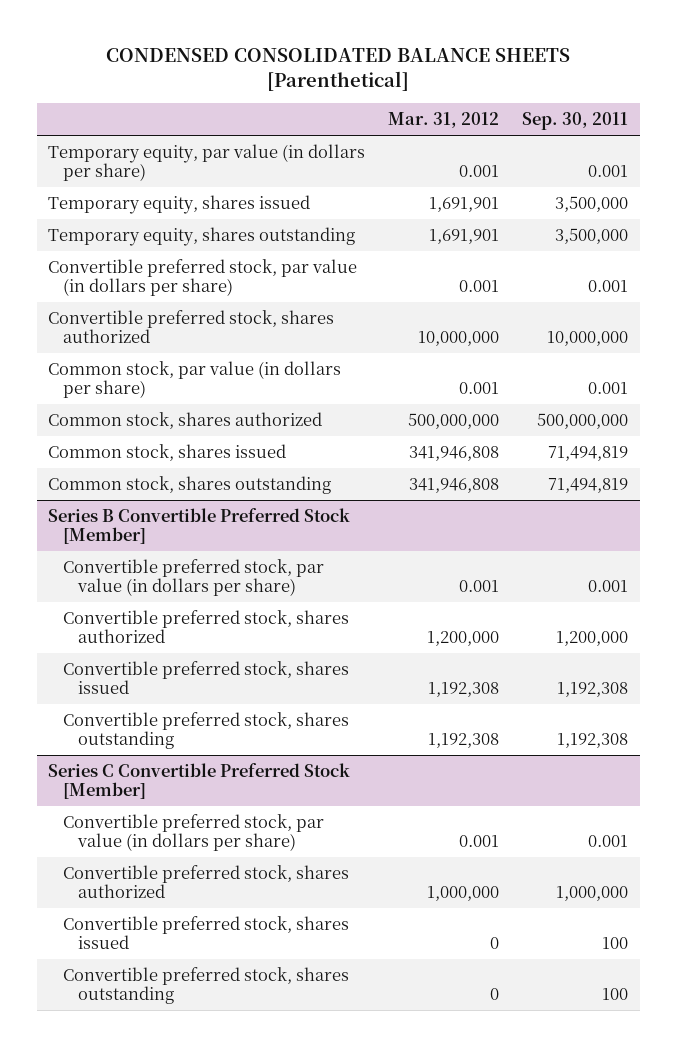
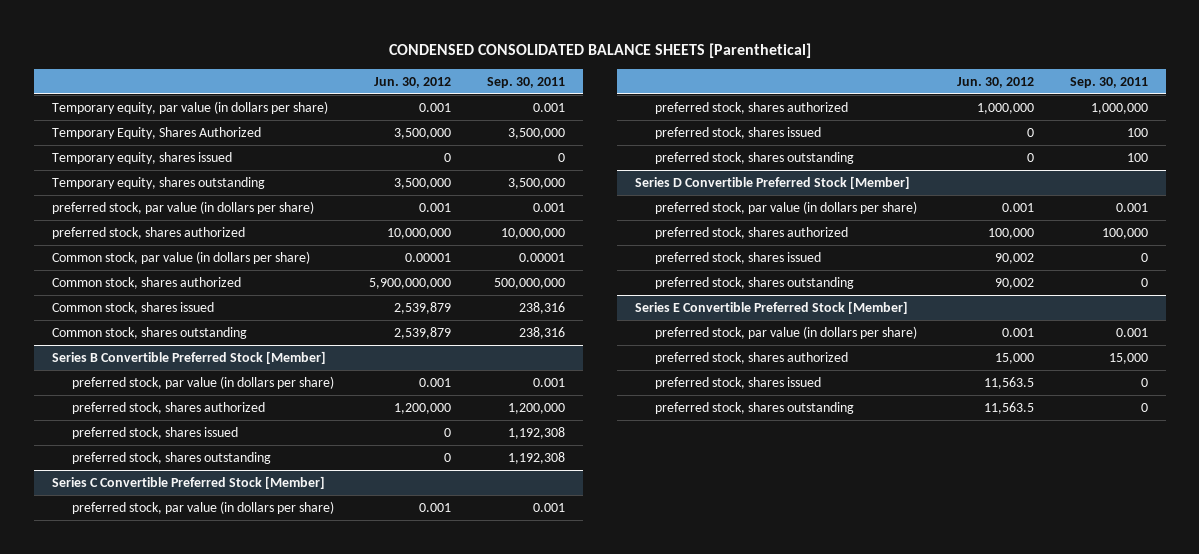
[388,112,500,129] Mar. 31, 2012 -> none
none -> [374,76,452,88] Jun. 30, 2012
none -> [51,126,261,139] Temporary Equity, Shares Authorized
[555,195,629,212] 3,500,000 -> [557,152,565,162] 0
[48,258,358,297] Convertible preferred stock, par value (in dollars per share) -> [51,200,314,214] preferred stock, par value (in dollars per share)
[48,309,335,344] Convertible preferred stock, shares authorized -> [51,226,245,239] preferred stock, shares authorized
[588,382,629,395] 0.001 -> [518,252,565,262] 0.00001
[548,445,629,461] 71,494,819 -> [518,301,565,314] 238,316
[548,477,629,493] 71,494,819 -> [518,326,565,339] 238,316
[62,558,324,597] Convertible preferred stock, par value (in dollars per share) -> [71,375,334,389] preferred stock, par value (in dollars per share)
[62,609,349,644] Convertible preferred stock, shares authorized -> [71,401,265,414] preferred stock, shares authorized
[62,660,349,695] Convertible preferred stock, shares issued -> [71,426,238,439] preferred stock, shares issued
[62,711,349,750] Convertible preferred stock, shares outstanding -> [71,451,271,464] preferred stock, shares outstanding
[62,813,324,852] Convertible preferred stock, par value (in dollars per share) -> [71,500,334,514] preferred stock, par value (in dollars per share)
[62,864,349,899] Convertible preferred stock, shares authorized -> [654,101,848,114] preferred stock, shares authorized
[62,915,349,950] Convertible preferred stock, shares issued -> [654,126,821,139] preferred stock, shares issued
[62,966,349,1005] Convertible preferred stock, shares outstanding -> [654,151,854,164] preferred stock, shares outstanding
none -> [634,175,910,189] Series D Convertible Preferred Stock [Member]
none -> [654,200,917,214] preferred stock, par value (in dollars per share)
none -> [654,226,848,239] preferred stock, shares authorized
none -> [654,251,821,264] preferred stock, shares issued
none -> [654,276,854,289] preferred stock, shares outstanding
none -> [634,300,908,314] Series E Convertible Preferred Stock [Member]
none -> [654,325,917,339] preferred stock, par value (in dollars per share)
none -> [654,351,848,364] preferred stock, shares authorized
none -> [654,376,821,389] preferred stock, shares issued
none -> [654,401,854,414] preferred stock, shares outstanding

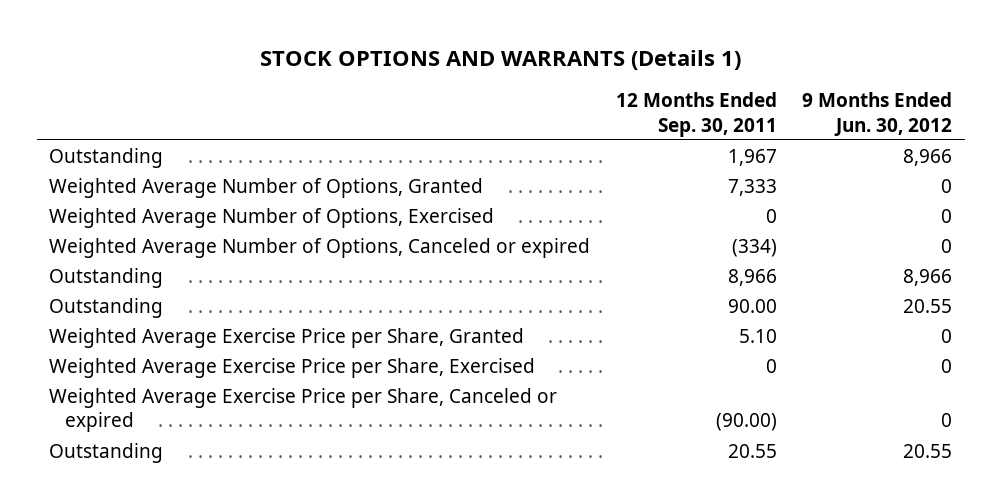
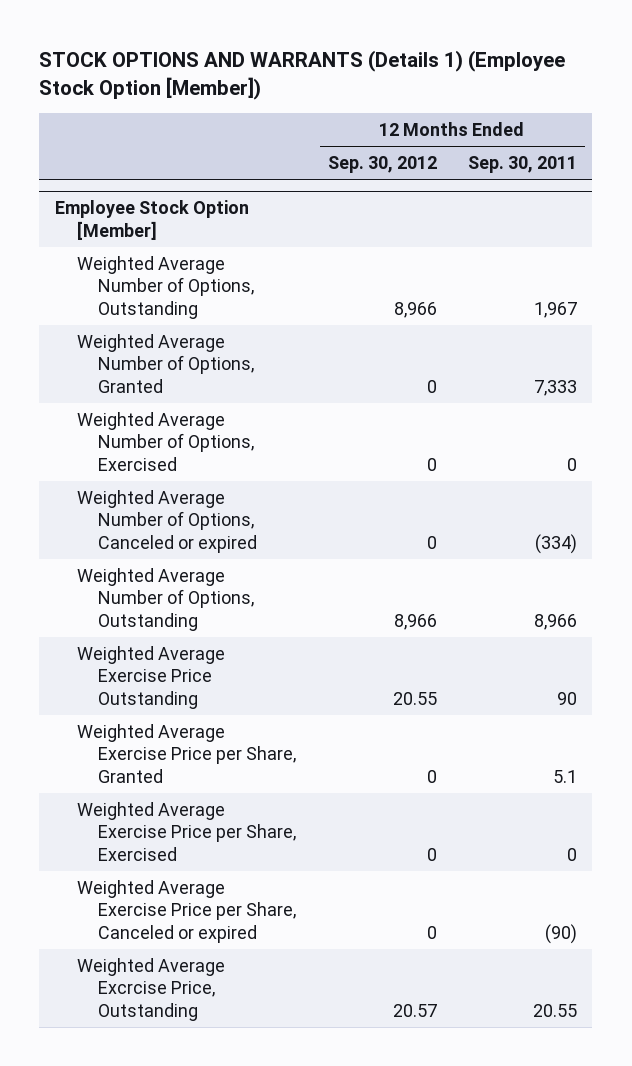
[259,50,741,71] STOCK OPTIONS AND WARRANTS (Details 1) -> [39,49,566,100] STOCK OPTIONS AND WARRANTS (Details 1) (Employee Stock Option [Member])
[802,92,953,136] 9 Months Ended Jun. 30, 2012 -> none
none -> [327,156,437,174] Sep. 30, 2012
none -> [54,200,249,240] Employee Stock Option [Member]
[49,147,164,168] Outstanding -> [76,256,255,319] Weighted Average Number of Options, Outstanding
[49,267,164,288] Outstanding -> [76,568,255,631] Weighted Average Number of Options, Outstanding
[49,297,164,318] Outstanding -> [76,646,225,709] Weighted Average Exercise Price Outstanding
[727,298,777,313] 90.00 -> [556,691,577,705] 90
[738,328,777,343] 5.10 -> [552,769,577,783] 5.1
[715,413,777,432] (90.00) -> [544,923,577,944] (90)
[49,442,164,463] Outstanding -> [76,958,225,1021] Weighted Average Excrcise Price, Outstanding

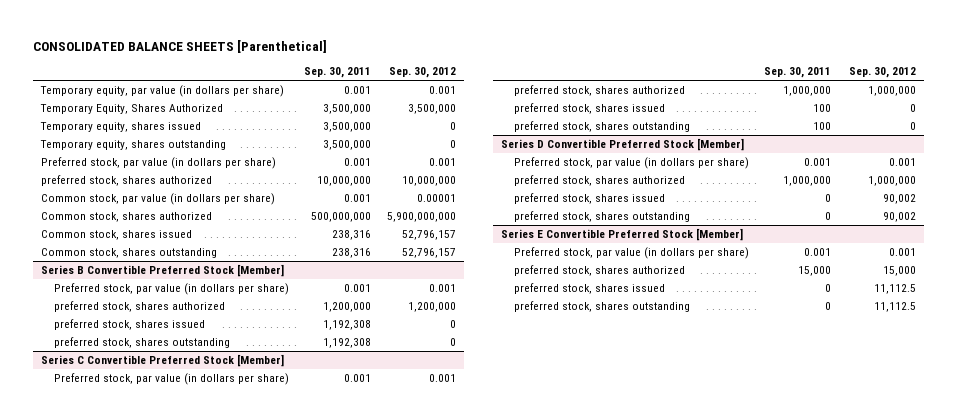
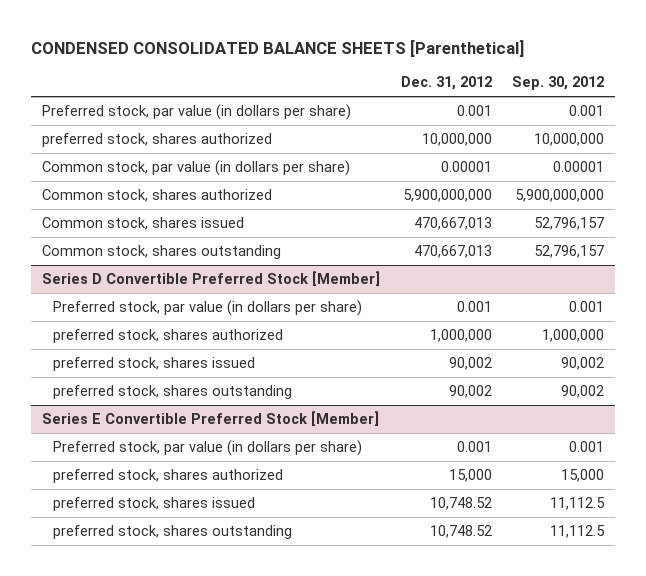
[32,39,327,53] CONSOLIDATED BALANCE SHEETS [Parenthetical] -> [31,39,525,57] CONDENSED CONSOLIDATED BALANCE SHEETS [Parenthetical]
[304,67,372,79] Sep. 30, 2011 -> none
none -> [400,76,492,91] Dec. 31, 2012
[39,84,284,97] Temporary equity, par value (in dollars per share) -> none
[39,103,223,114] Temporary Equity, Shares Authorized -> none
[39,121,201,132] Temporary equity, shares issued -> none
[39,139,226,150] Temporary equity, shares outstanding -> none
[40,263,284,277] Series B Convertible Preferred Stock [Member] -> none
[53,282,289,295] Preferred stock, par value (in dollars per share) -> none
[53,300,225,312] preferred stock, shares authorized -> none
[53,318,205,330] preferred stock, shares issued -> none
[53,336,230,348] preferred stock, shares outstanding -> none
[40,353,284,367] Series C Convertible Preferred Stock [Member] -> none
[53,372,289,385] Preferred stock, par value (in dollars per share) -> none
[513,84,685,96] preferred stock, shares authorized -> none
[513,102,665,114] preferred stock, shares issued -> none
[513,120,690,132] preferred stock, shares outstanding -> none

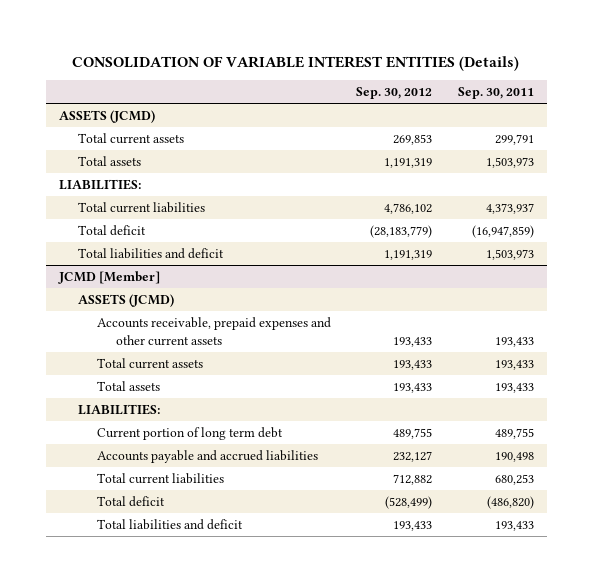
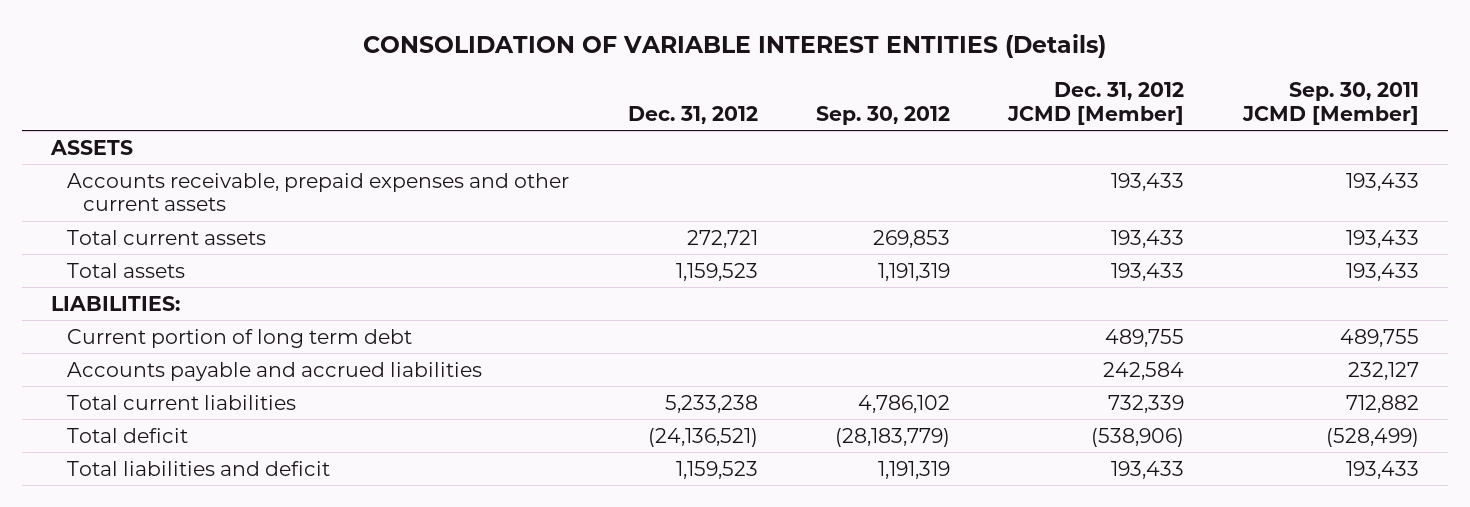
[458,87,535,100] Sep. 30, 2011 -> none
none -> [627,106,758,125] Dec. 31, 2012
none -> [1007,82,1185,126] Dec. 31, 2012 JCMD [Member]
none -> [1241,82,1419,126] Sep. 30, 2011 JCMD [Member]
[58,109,155,123] ASSETS (JCMD) -> [49,139,133,155] ASSETS
none -> [67,172,570,212] Accounts receivable, prepaid expenses and other current assets
none -> [67,328,413,348] Current portion of long term debt
none -> [67,361,483,381] Accounts payable and accrued liabilities
[57,270,160,284] JCMD [Member] -> none
[77,293,174,307] ASSETS (JCMD) -> none
[96,316,331,346] Accounts receivable, prepaid expenses and other current assets -> none
[96,357,203,369] Total current assets -> none
[96,380,160,391] Total assets -> none
[77,403,160,415] LIABILITIES: -> none
[96,426,283,440] Current portion of long term debt -> none
[96,449,318,463] Accounts payable and accrued liabilities -> none
[96,472,224,484] Total current liabilities -> none
[96,495,165,507] Total deficit -> none
[96,518,243,530] Total liabilities and deficit -> none

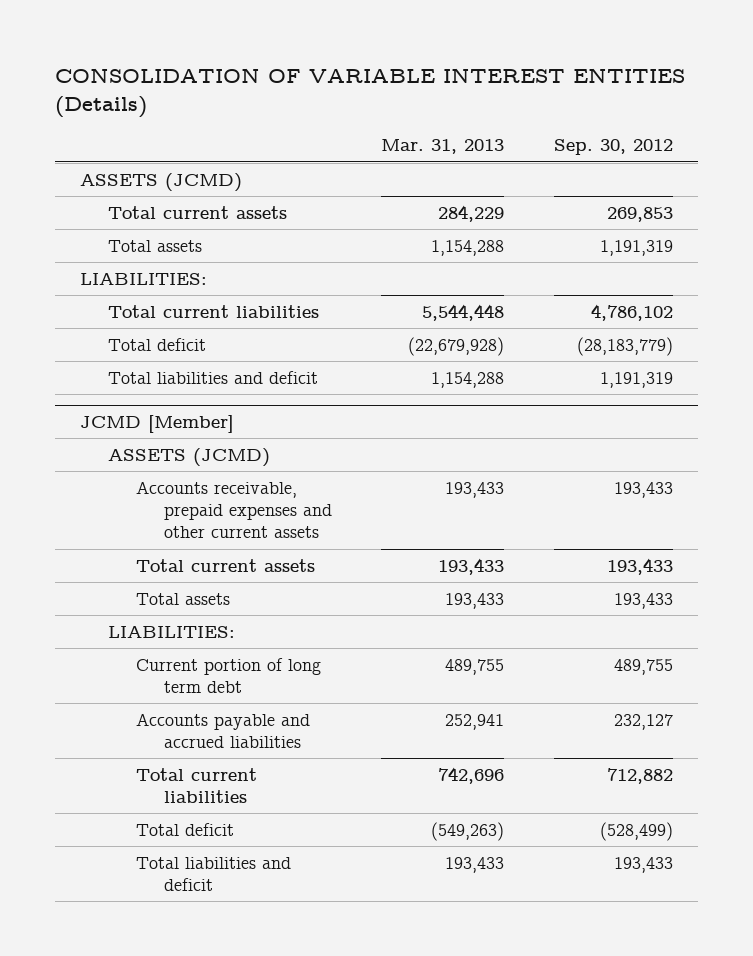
[627,106,758,125] Dec. 31, 2012 -> none
[1007,82,1185,126] Dec. 31, 2012 JCMD [Member] -> none
[1241,82,1419,126] Sep. 30, 2011 JCMD [Member] -> none
none -> [381,139,505,155] Mar. 31, 2013
[67,172,570,212] Accounts receivable, prepaid expenses and other current assets -> none
[49,139,133,155] ASSETS -> [79,172,242,192] ASSETS (JCMD)
[67,328,413,348] Current portion of long term debt -> none
[67,361,483,381] Accounts payable and accrued liabilities -> none
none -> [79,414,234,433] JCMD [Member]
none -> [107,447,270,467] ASSETS (JCMD)
none -> [135,480,332,539] Accounts receivable, prepaid expenses and other current assets
none -> [135,558,315,572] Total current assets
none -> [135,592,230,605] Total assets
none -> [107,625,235,638] LIABILITIES:
none -> [135,657,321,693] Current portion of long term debt
none -> [135,712,310,748] Accounts payable and accrued liabilities
none -> [135,767,257,803] Total current liabilities
none -> [135,822,234,836] Total deficit
none -> [135,856,291,891] Total liabilities and deficit

